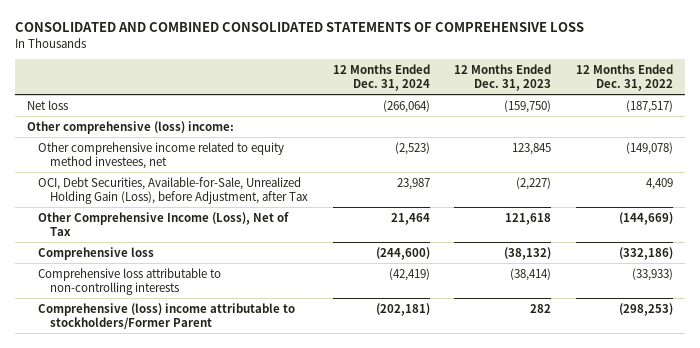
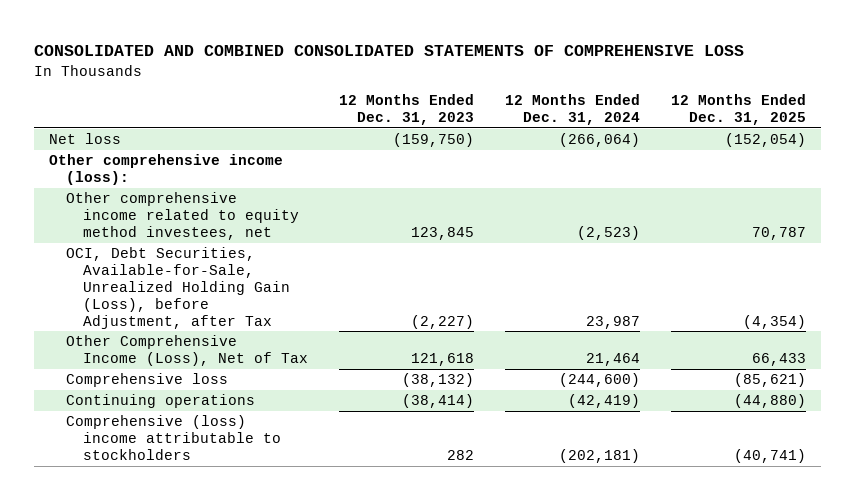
[575,63,673,91] 12 Months Ended Dec. 31, 2022 -> none
none -> [670,94,806,126] 12 Months Ended Dec. 31, 2025
[26,120,234,134] Other comprehensive (loss) income: -> [49,154,284,186] Other comprehensive income (loss):
[38,267,222,295] Comprehensive loss attributable to non-controlling interests -> [66,394,256,409] Continuing operations
[38,302,296,329] Comprehensive (loss) income attributable to stockholders/Former Parent -> [66,415,282,460] Comprehensive (loss) income attributable to stockholders

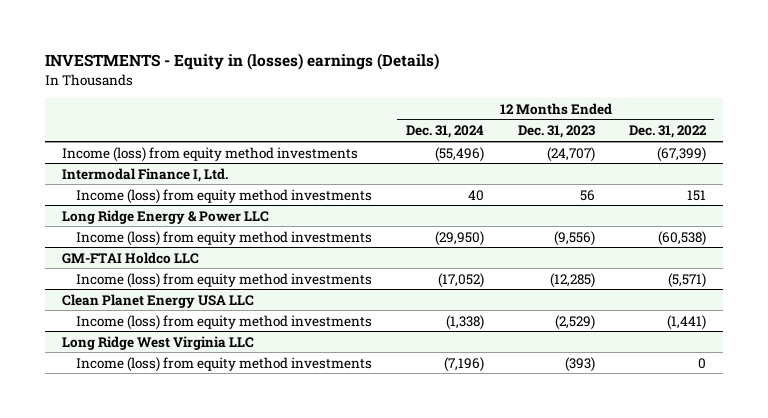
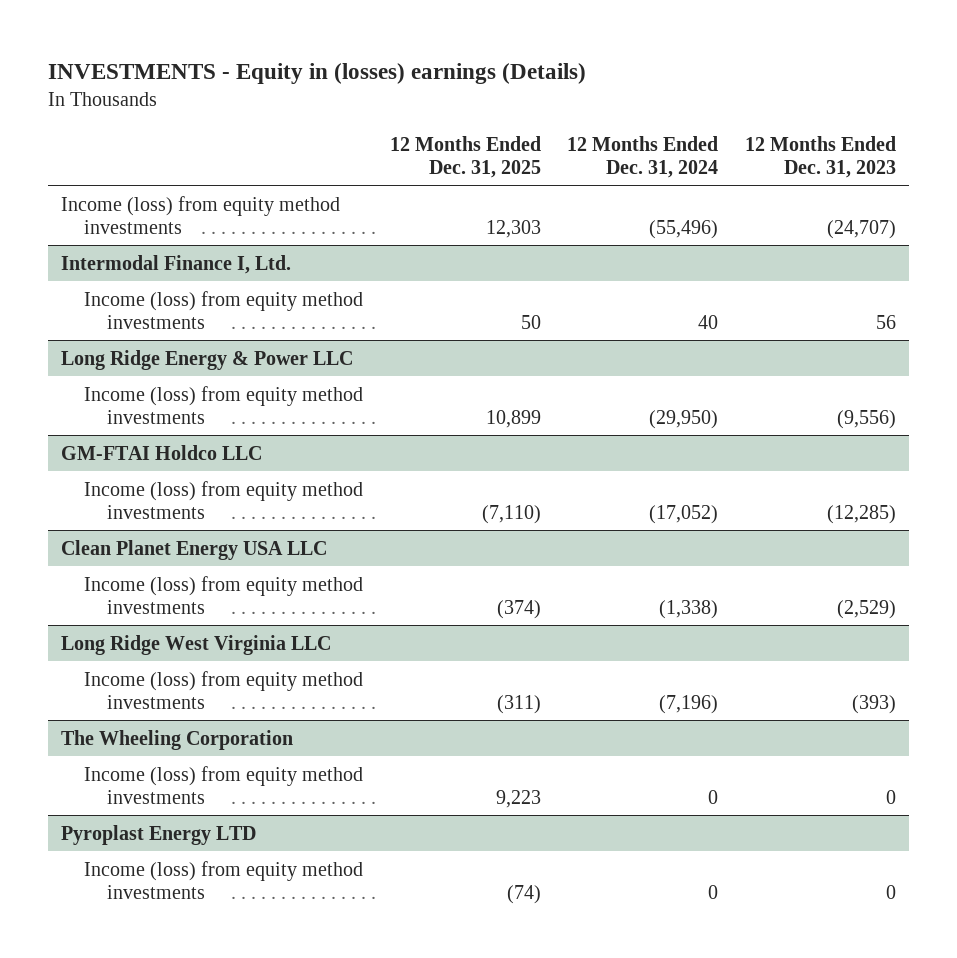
[628,125,707,139] Dec. 31, 2022 -> none
none -> [389,135,541,178] 12 Months Ended Dec. 31, 2025
none -> [61,729,294,750] The Wheeling Corporation
none -> [84,765,364,804] Income (loss) from equity method investments
none -> [61,824,257,845] Pyroplast Energy LTD
none -> [84,860,364,899] Income (loss) from equity method investments

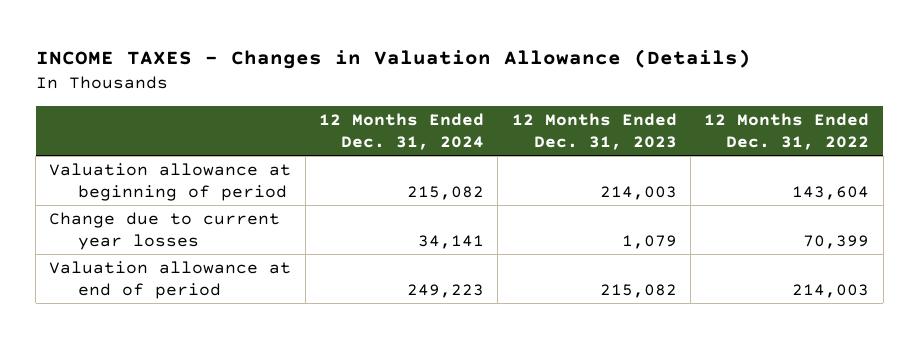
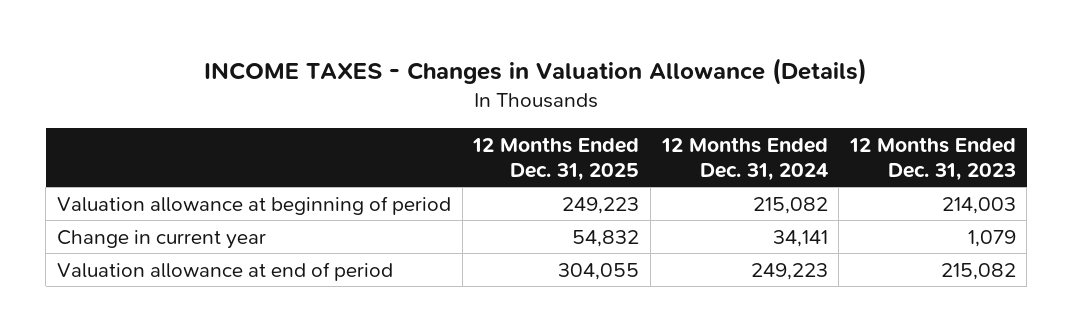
[704,113,870,151] 12 Months Ended Dec. 31, 2022 -> none
none -> [472,136,640,182] 12 Months Ended Dec. 31, 2025
[49,211,281,250] Change due to current year losses -> [57,229,267,249] Change in current year

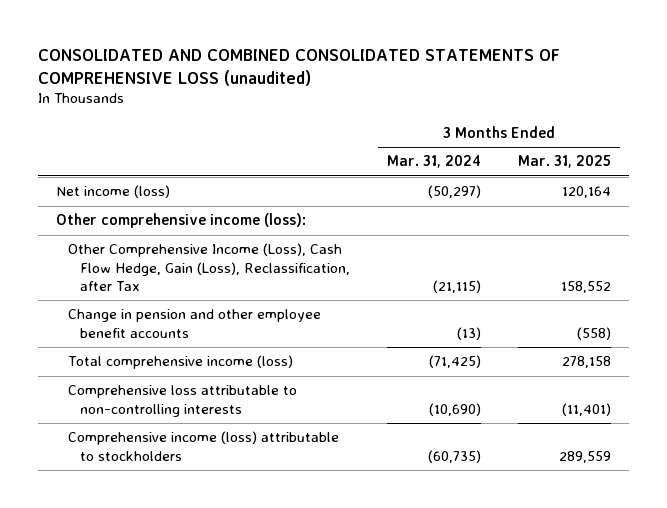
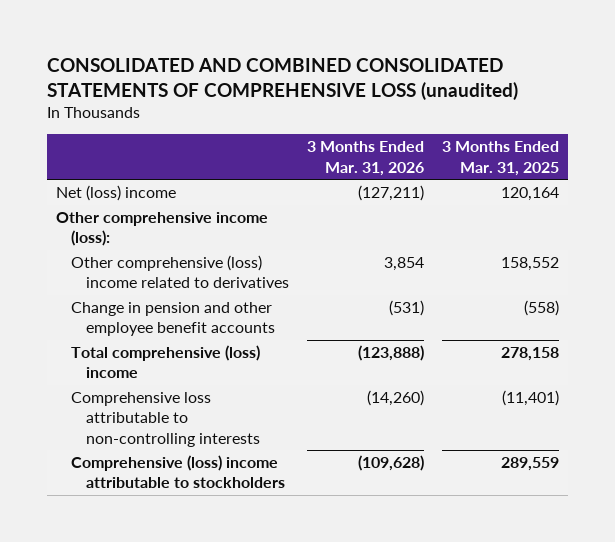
[387,155,482,169] Mar. 31, 2024 -> none
none -> [306,141,424,176] 3 Months Ended Mar. 31, 2026
[56,185,171,199] Net income (loss) -> [55,185,176,202] Net (loss) income
[68,243,351,291] Other Comprehensive Income (Loss), Cash Flow Hedge, Gain (Loss), Reclassification, after Tax -> [70,255,289,289] Other comprehensive (loss) income related to derivatives
[68,355,294,370] Total comprehensive income (loss) -> [70,345,260,379] Total comprehensive (loss) income
[68,431,340,461] Comprehensive income (loss) attributable to stockholders -> [70,455,285,489] Comprehensive (loss) income attributable to stockholders

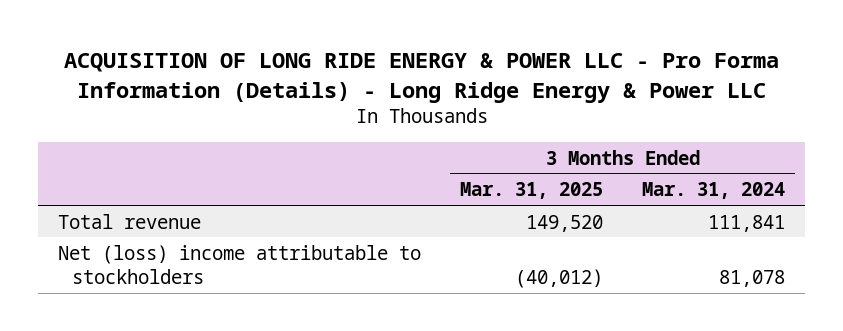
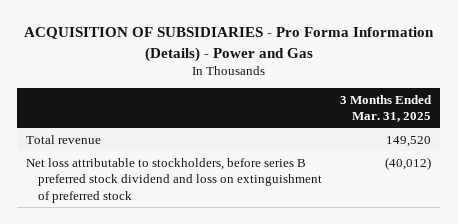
[63,52,779,103] ACQUISITION OF LONG RIDE ENERGY & POWER LLC - Pro Forma Information (Details) - Long Ridge Energy & Power LLC -> [23,27,434,62] ACQUISITION OF SUBSIDIARIES - Pro Forma Information (Details) - Power and Gas
[642,182,786,200] Mar. 31, 2024 -> none
[57,244,421,284] Net (loss) income attributable to stockholders -> [26,157,323,203] Net loss attributable to stockholders, before series B preferred stock dividend and loss on extinguishment of preferred stock

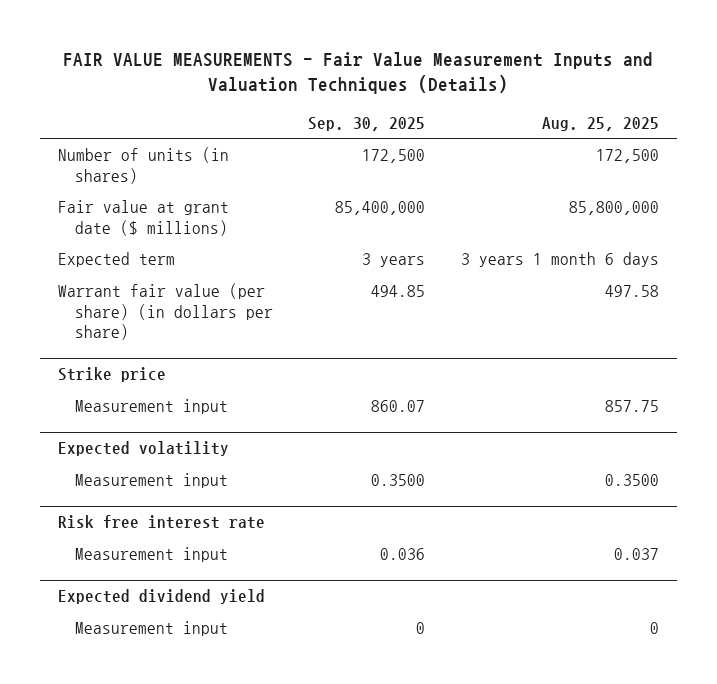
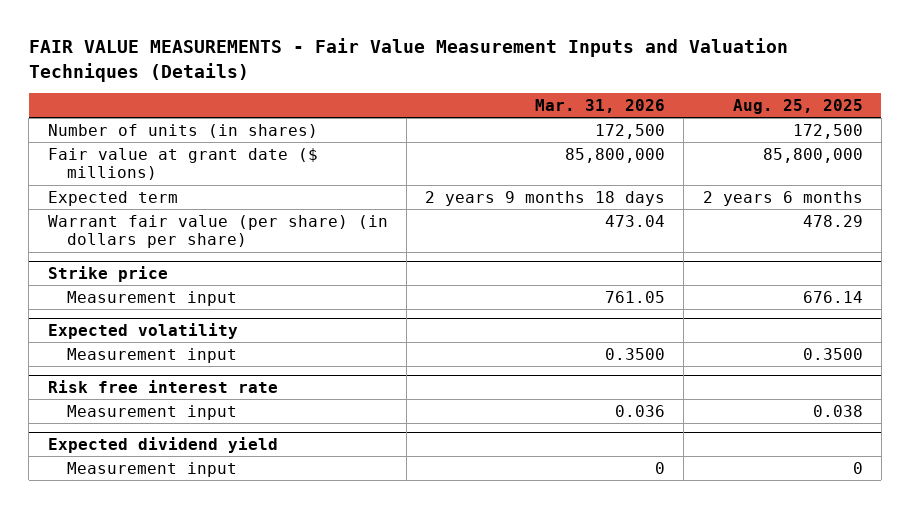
[308,116,426,131] Sep. 30, 2025 -> none
none -> [535,98,666,113] Mar. 31, 2026
[460,252,659,268] 3 years 1 month 6 days -> [702,190,863,206] 2 years 6 months
[604,285,659,298] 497.58 -> [802,214,863,227] 478.29
[604,400,659,413] 857.75 -> [802,290,863,303] 676.14
[613,548,659,561] 0.037 -> [812,404,863,417] 0.038

